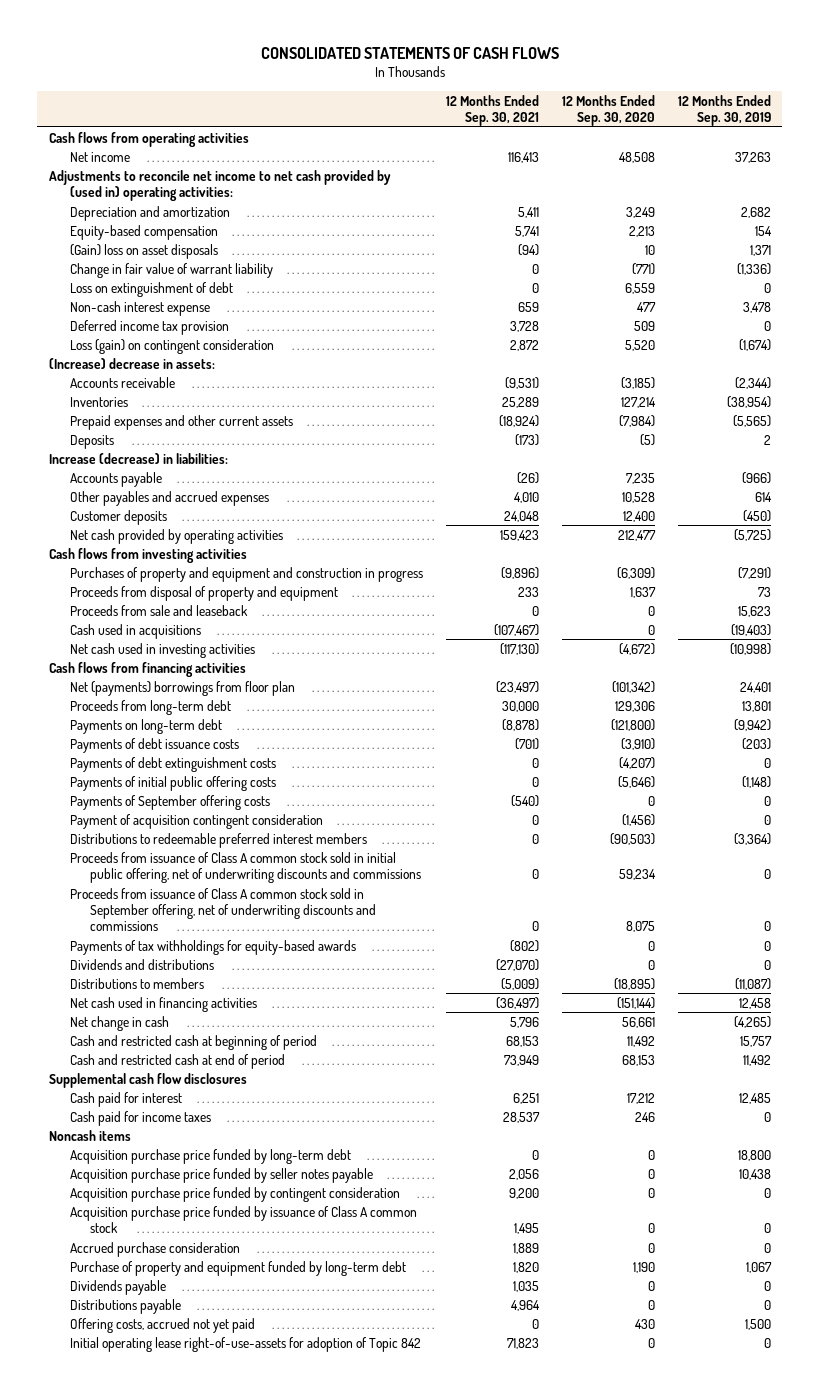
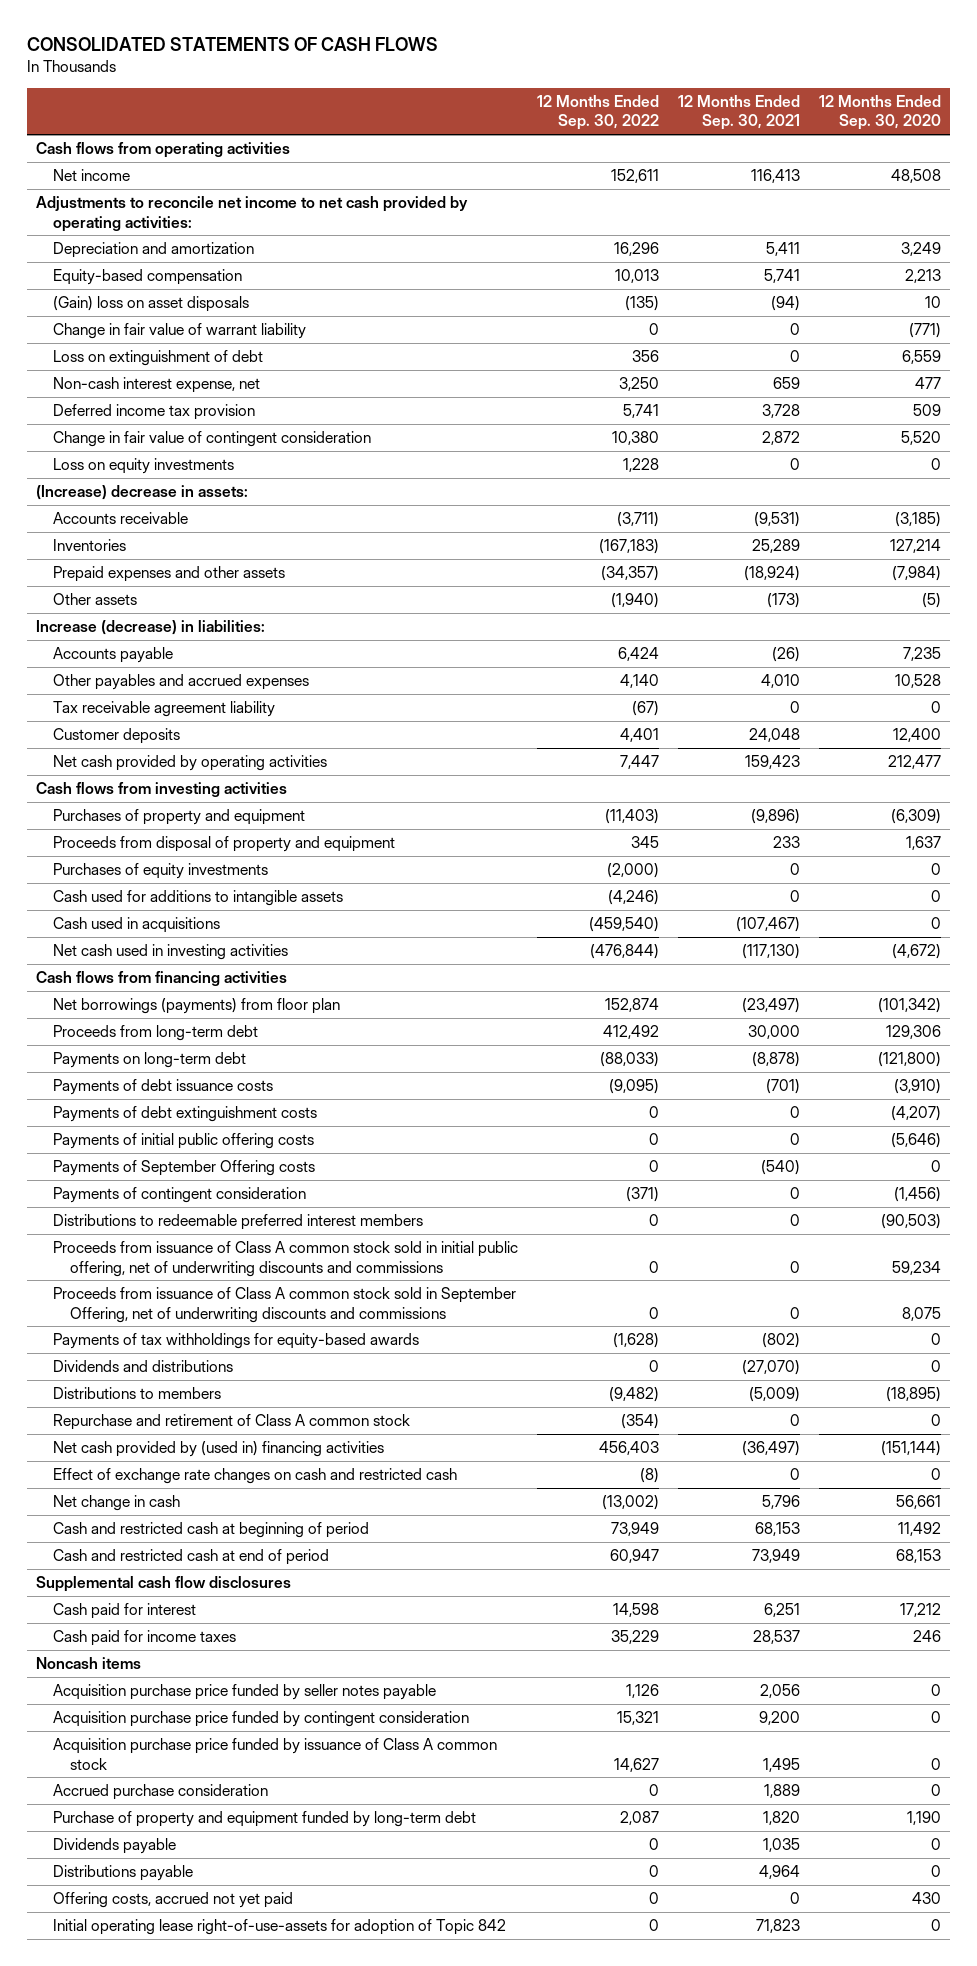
[677,94,771,126] 12 Months Ended Sep. 30, 2019 -> none
none -> [537,95,660,131] 12 Months Ended Sep. 30, 2022
[48,169,391,201] Adjustments to reconcile net income to net cash provided by (used in) operating activities: -> [36,196,469,232] Adjustments to reconcile net income to net cash provided by operating activities:
[69,300,210,316] Non-cash interest expense -> [53,377,261,394] Non-cash interest expense, net
[69,338,274,354] Loss (gain) on contingent consideration -> [53,431,372,448] Change in fair value of contingent consideration
none -> [53,458,235,475] Loss on equity investments
[69,414,293,430] Prepaid expenses and other current assets -> [53,566,286,583] Prepaid expenses and other assets
[69,434,114,449] Deposits -> [53,593,138,606] Other assets
none -> [53,701,276,718] Tax receivable agreement liability
[69,566,423,582] Purchases of property and equipment and construction in progress -> [53,809,306,826] Purchases of property and equipment
[69,604,248,616] Proceeds from sale and leaseback -> none
none -> [53,863,269,880] Purchases of equity investments
none -> [53,890,344,907] Cash used for additions to intangible assets
[69,680,295,696] Net (payments) borrowings from floor plan -> [53,998,341,1015] Net borrowings (payments) from floor plan
[69,794,270,810] Payments of September offering costs -> [53,1160,316,1177] Payments of September Offering costs
[69,813,323,829] Payment of acquisition contingent consideration -> [53,1187,307,1204] Payments of contingent consideration
[69,887,377,932] Proceeds from issuance of Class A common stock sold in September offering, net of underwriting discounts and commissions -> [53,1287,517,1323] Proceeds from issuance of Class A common stock sold in September Offering, net of underwriting discounts and commissions
none -> [53,1414,411,1431] Repurchase and retirement of Class A common stock
[69,996,257,1012] Net cash used in financing activities -> [53,1441,385,1458] Net cash provided by (used in) financing activities
none -> [53,1468,458,1485] Effect of exchange rate changes on cash and restricted cash
[69,1148,351,1164] Acquisition purchase price funded by long-term debt -> none

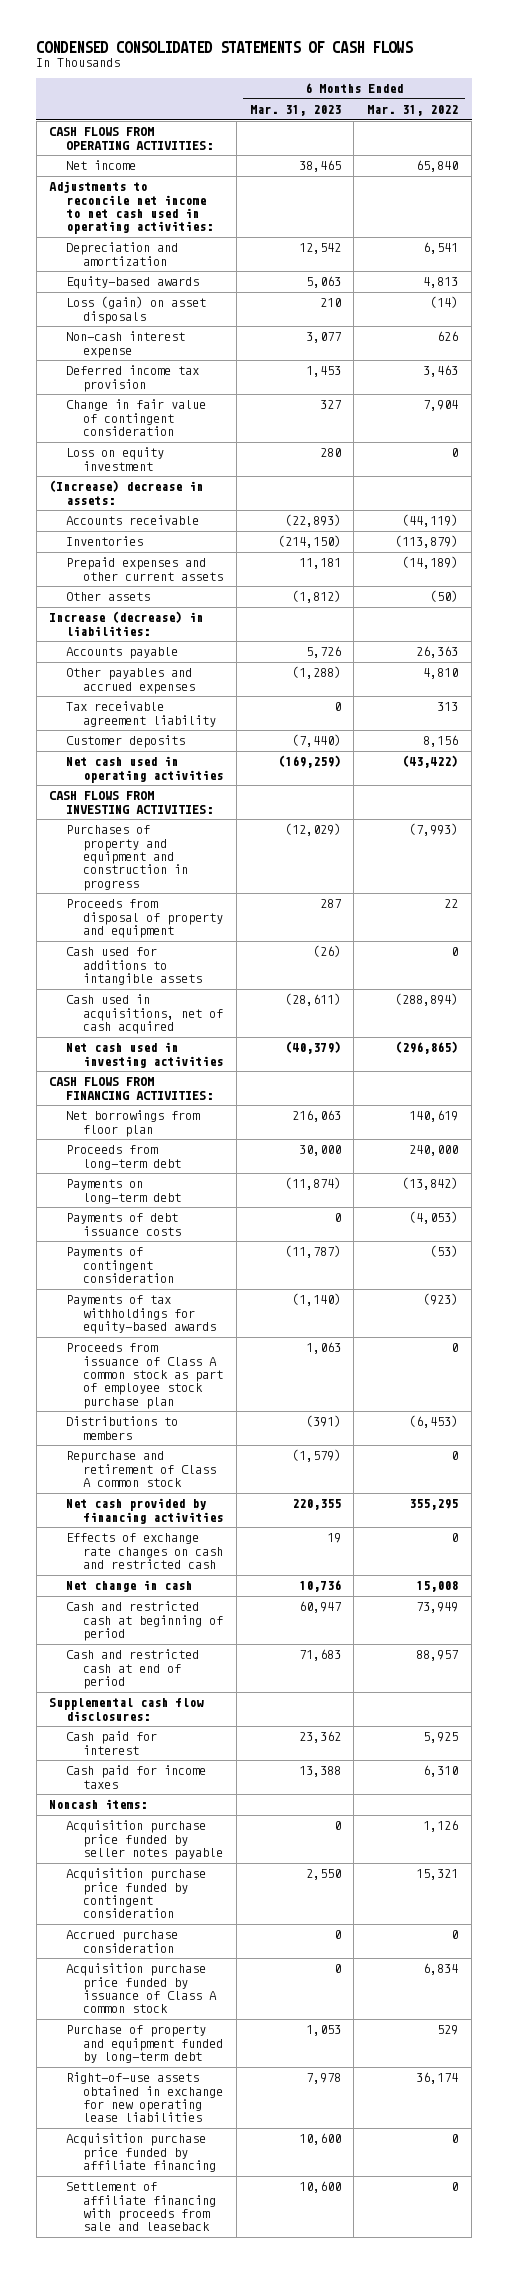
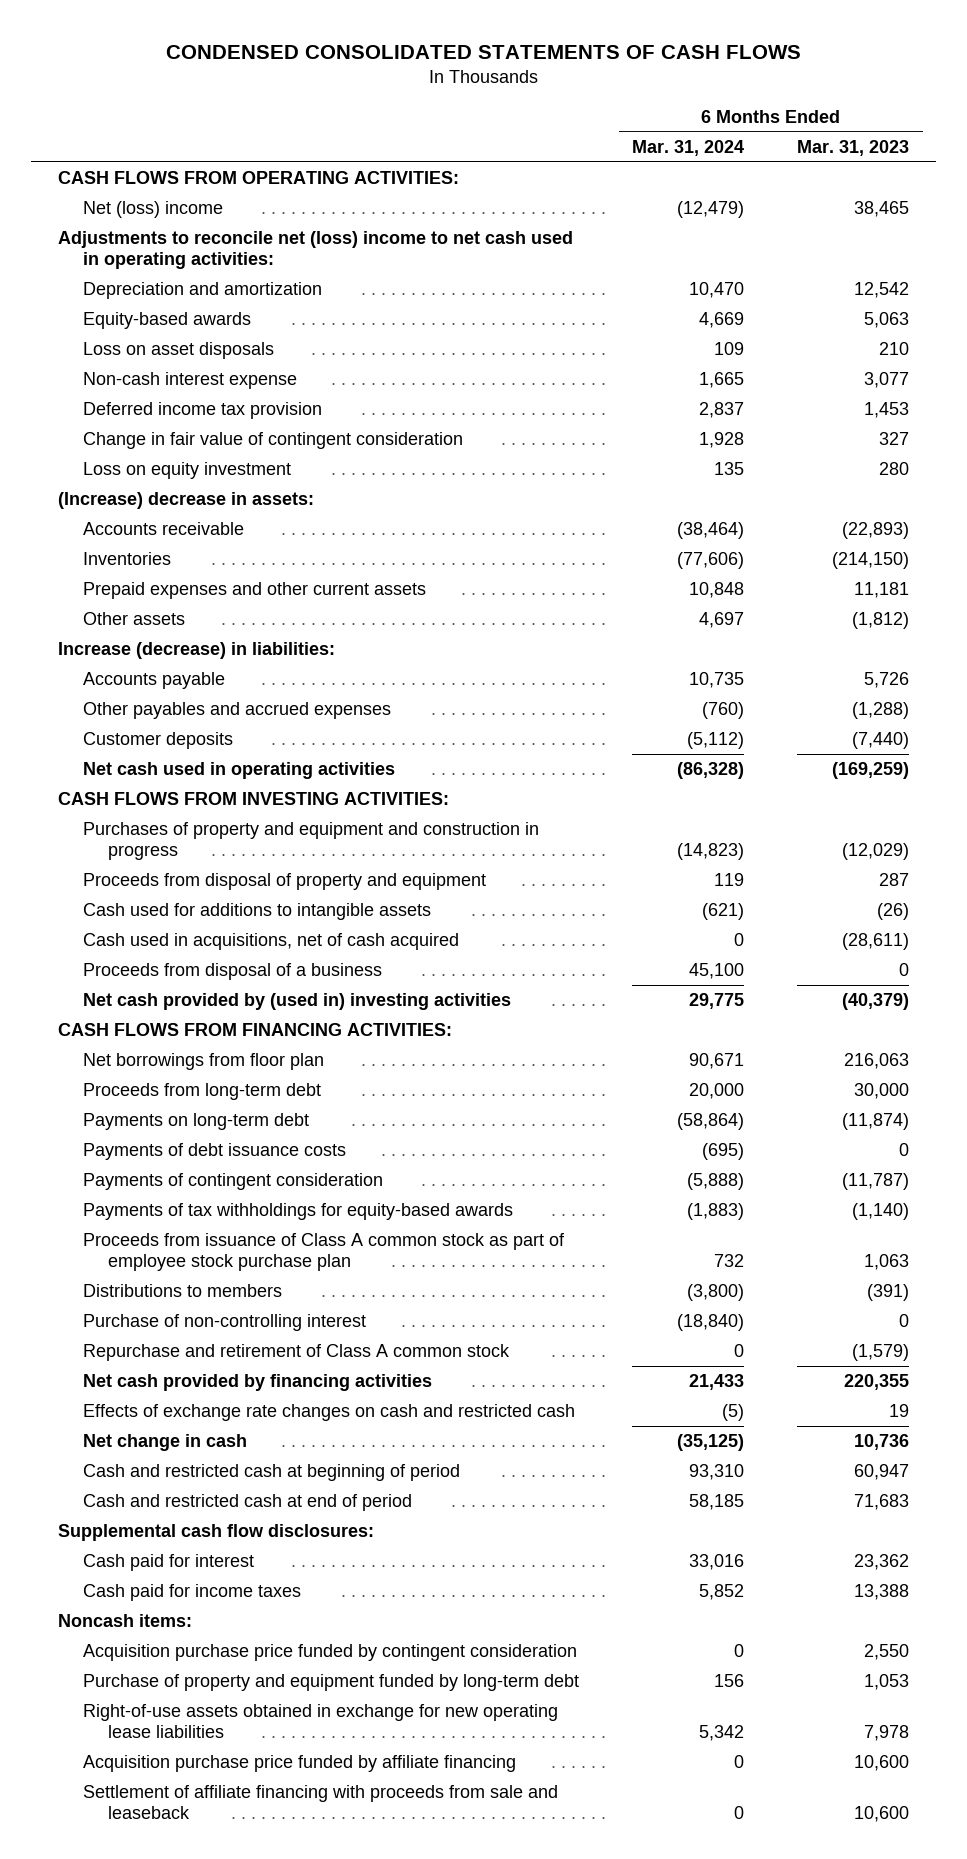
[367,105,459,117] Mar. 31, 2022 -> none
none -> [632,139,745,156] Mar. 31, 2024
[66,160,137,171] Net income -> [83,201,224,219] Net (loss) income
[49,181,214,235] Adjustments to reconcile net income to net cash used in operating activities: -> [58,231,574,270] Adjustments to reconcile net (loss) income to net cash used in operating activities:
[66,296,207,324] Loss (gain) on asset disposals -> [83,342,275,360] Loss on asset disposals
[66,701,216,727] Tax receivable agreement liability -> none
none -> [83,963,383,981] Proceeds from disposal of a business
[66,1042,223,1068] Net cash used in investing activities -> [83,993,512,1011] Net cash provided by (used in) investing activities
none -> [83,1314,367,1332] Purchase of non-controlling interest
[66,1820,223,1861] Acquisition purchase price funded by seller notes payable -> none
[66,1930,179,1953] Accrued purchase consideration -> none
[66,1963,217,2014] Acquisition purchase price funded by issuance of Class A common stock -> none

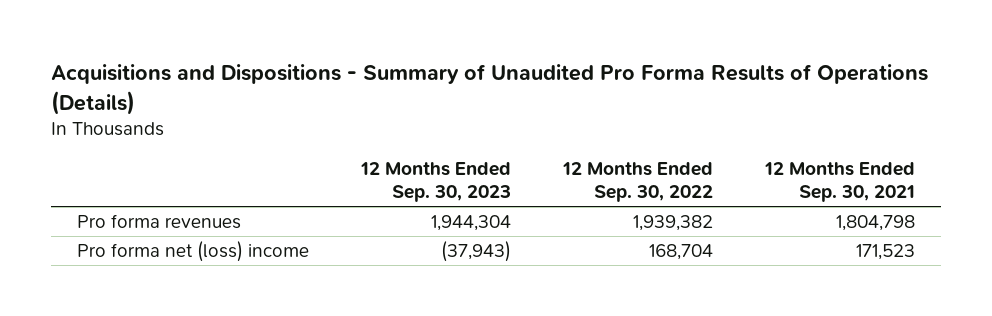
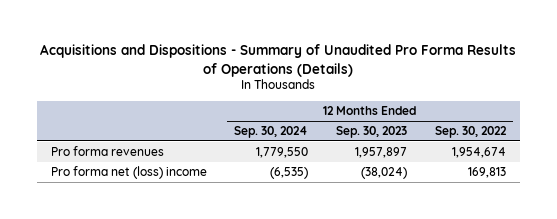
[764,161,916,203] 12 Months Ended Sep. 30, 2021 -> none
none -> [234,126,309,139] Sep. 30, 2024
[431,214,512,231] 1,944,304 -> [355,147,408,159] 1,957,897
[633,214,714,231] 1,939,382 -> [451,147,506,159] 1,954,674
[441,240,512,262] (37,943) -> [361,167,408,180] (38,024)
[649,243,714,260] 168,704 -> [467,167,506,179] 169,813

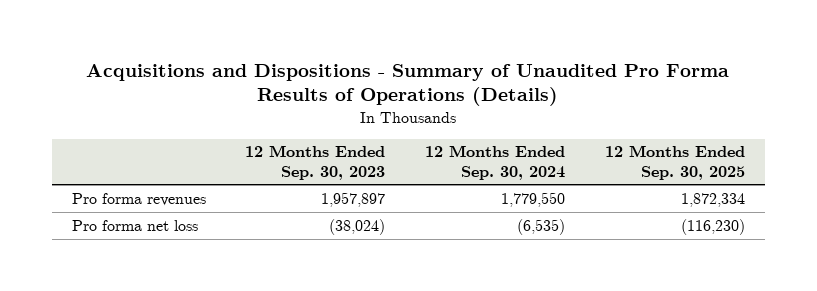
[434,126,507,139] Sep. 30, 2022 -> none
none -> [604,145,745,180] 12 Months Ended Sep. 30, 2025
[50,166,207,180] Pro forma net (loss) income -> [71,219,198,231] Pro forma net loss

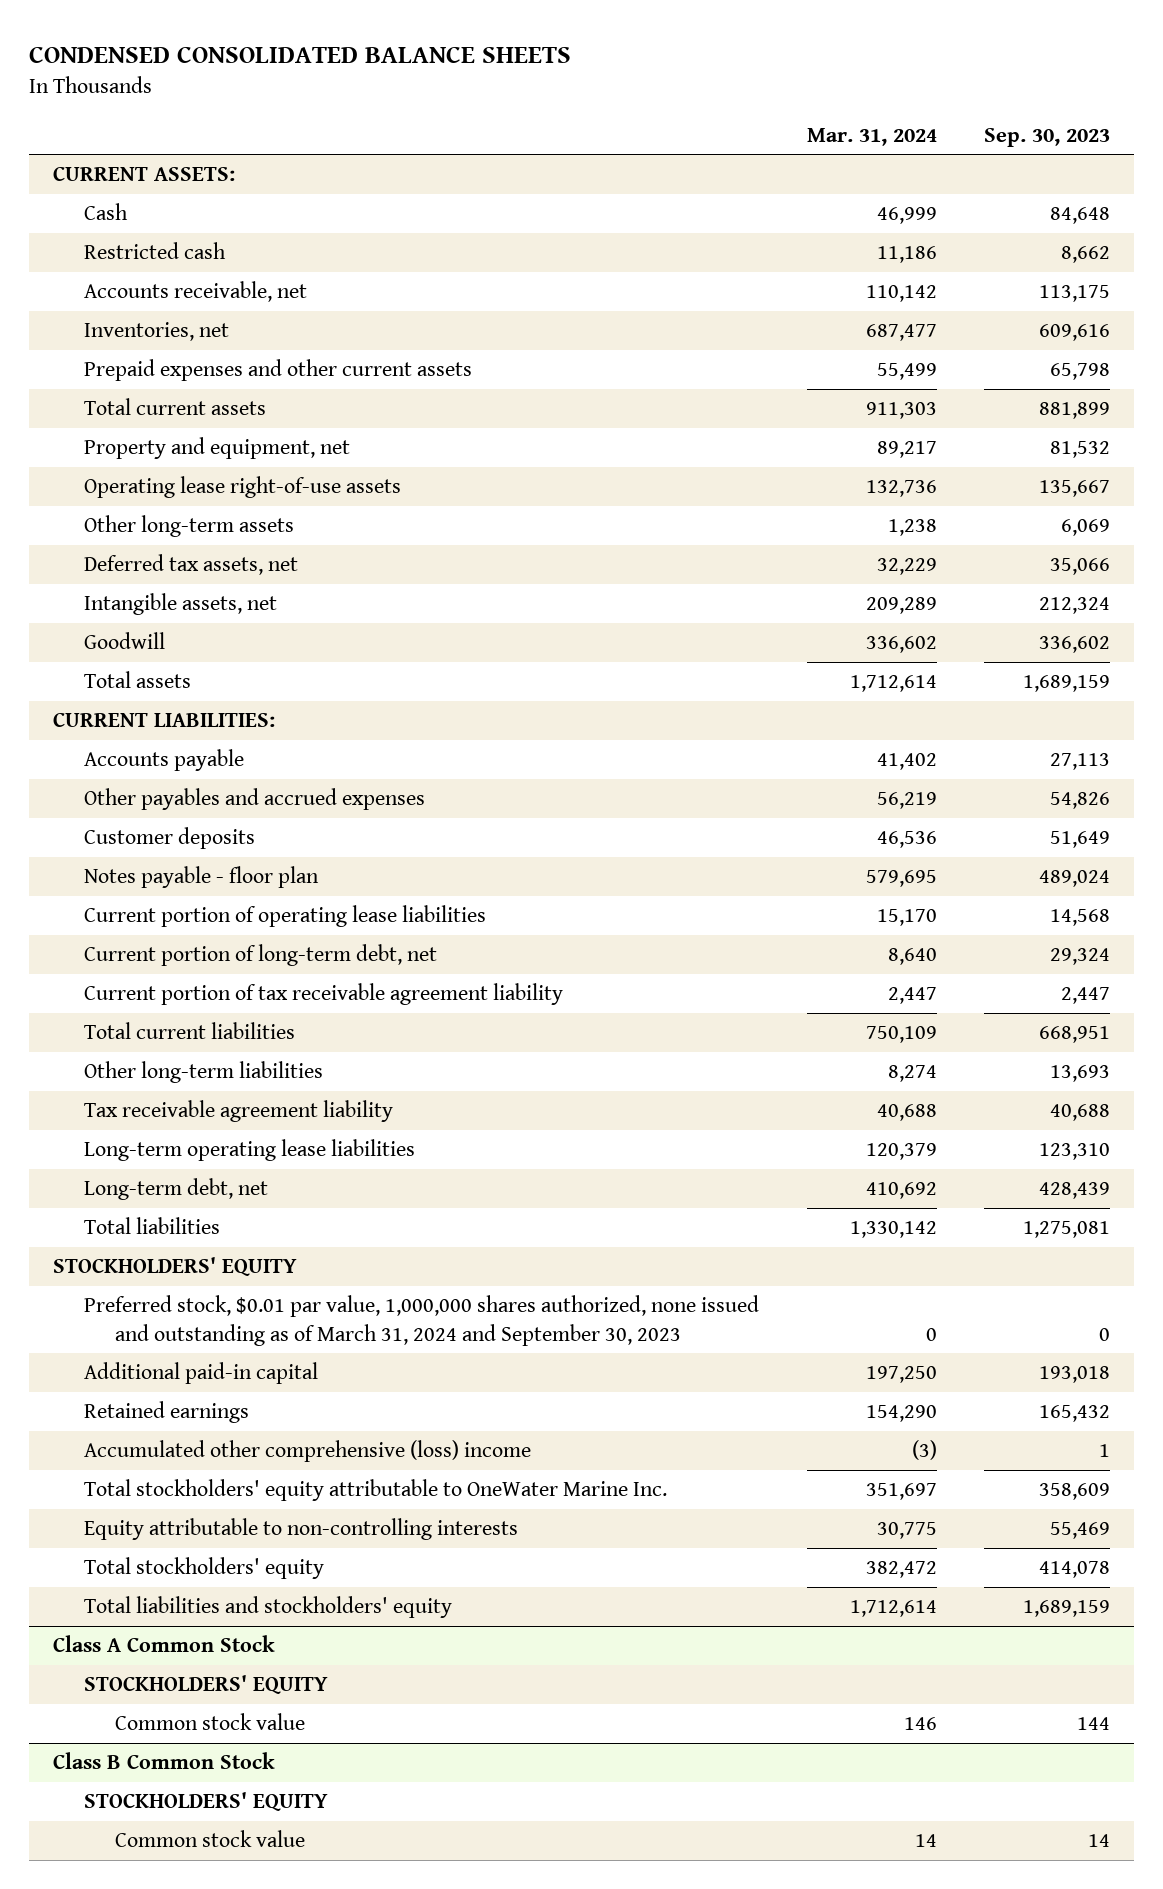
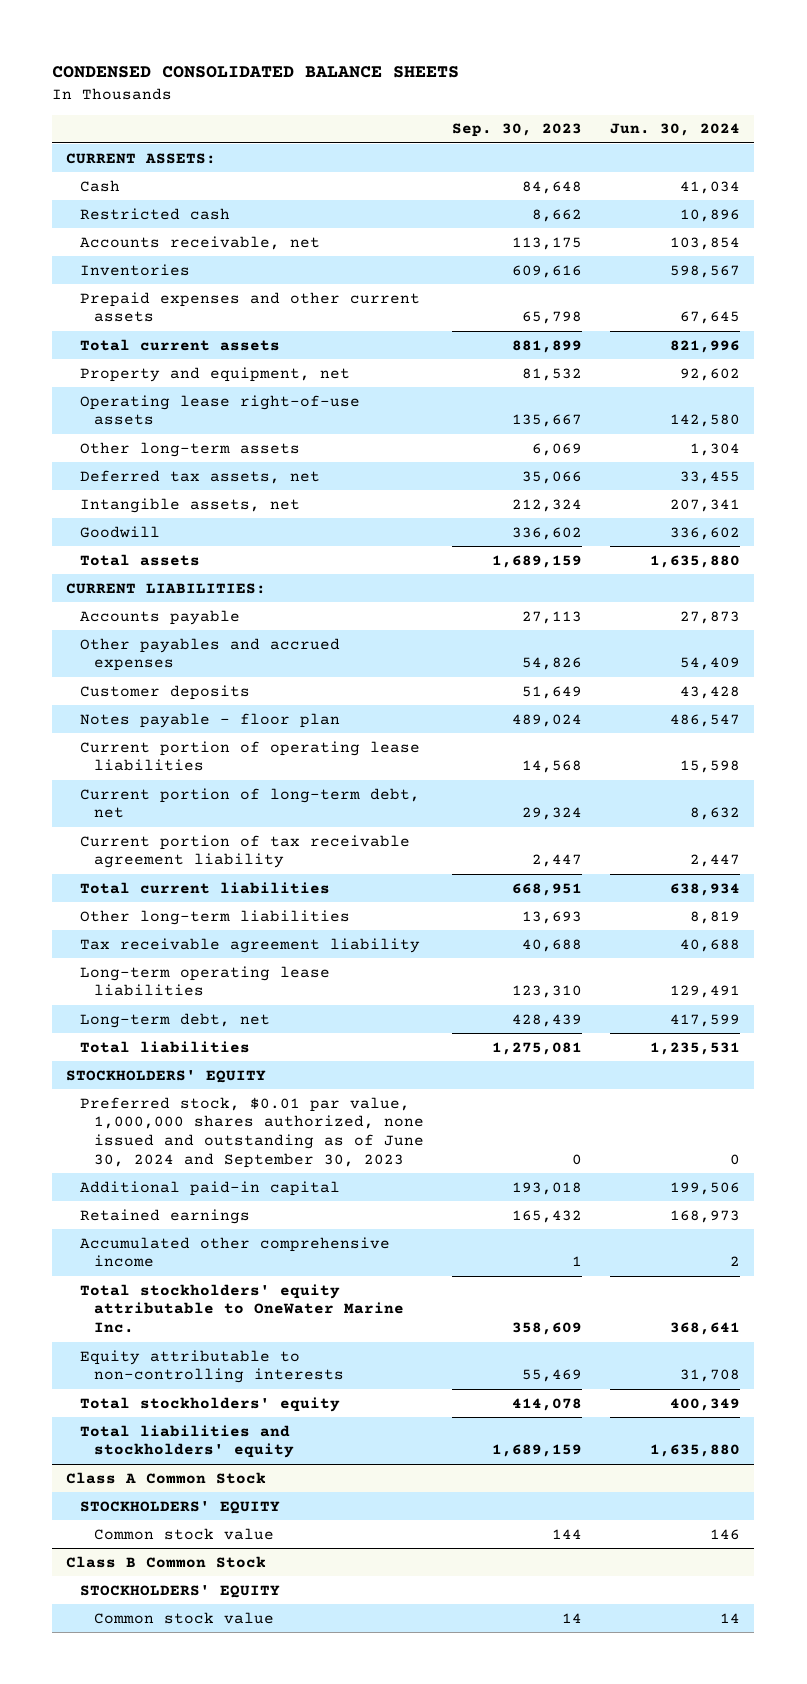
[806,127,937,146] Mar. 31, 2024 -> none
none -> [610,123,741,137] Jun. 30, 2024
[83,322,229,342] Inventories, net -> [80,263,191,276] Inventories
[83,1295,759,1346] Preferred stock, $0.01 par value, 1,000,000 shares authorized, none issued and outstanding as of March 31, 2024 and September 30, 2023 -> [80,1096,425,1168] Preferred stock, $0.01 par value, 1,000,000 shares authorized, none issued and outstanding as of June 30, 2024 and September 30, 2023
[83,1440,531,1463] Accumulated other comprehensive (loss) income -> [80,1236,391,1268] Accumulated other comprehensive income

